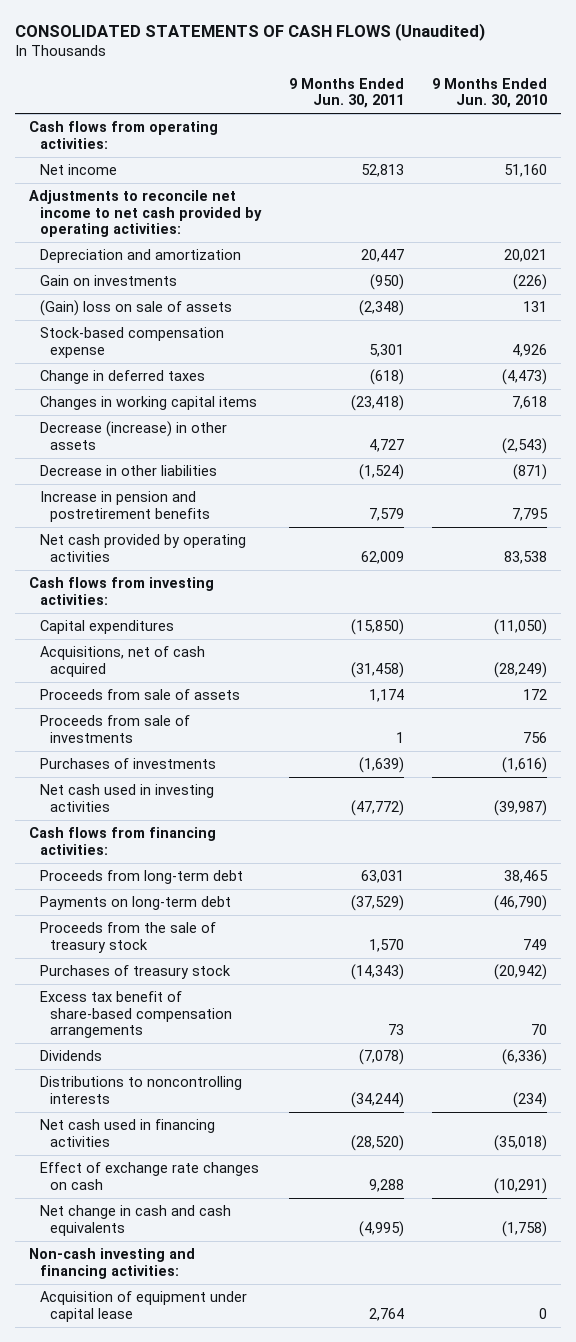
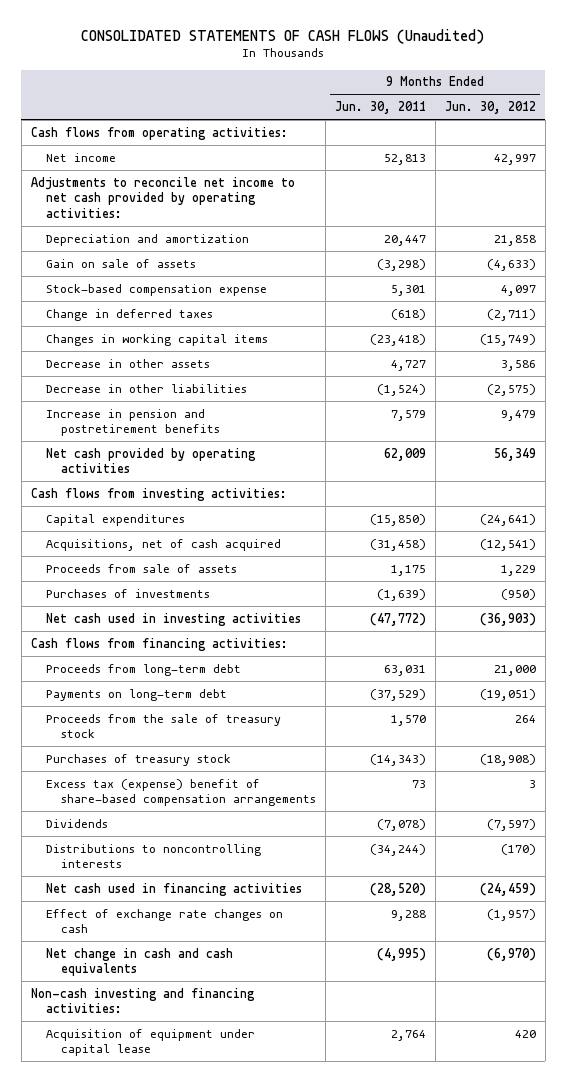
[432,77,548,109] 9 Months Ended Jun. 30, 2010 -> none
none -> [444,101,536,115] Jun. 30, 2012
[39,275,177,287] Gain on investments -> none
[39,300,232,317] (Gain) loss on sale of assets -> [45,258,196,268] Gain on sale of assets
[358,300,404,317] (2,348) -> [376,258,426,271] (3,298)
[39,421,227,450] Decrease (increase) in other assets -> [45,358,210,368] Decrease in other assets
[39,715,190,743] Proceeds from sale of investments -> none
[368,689,404,703] 1,174 -> [390,564,426,576] 1,175
[39,991,233,1039] Excess tax benefit of share-based compensation arrangements -> [45,778,316,807] Excess tax (expense) benefit of share-based compensation arrangements

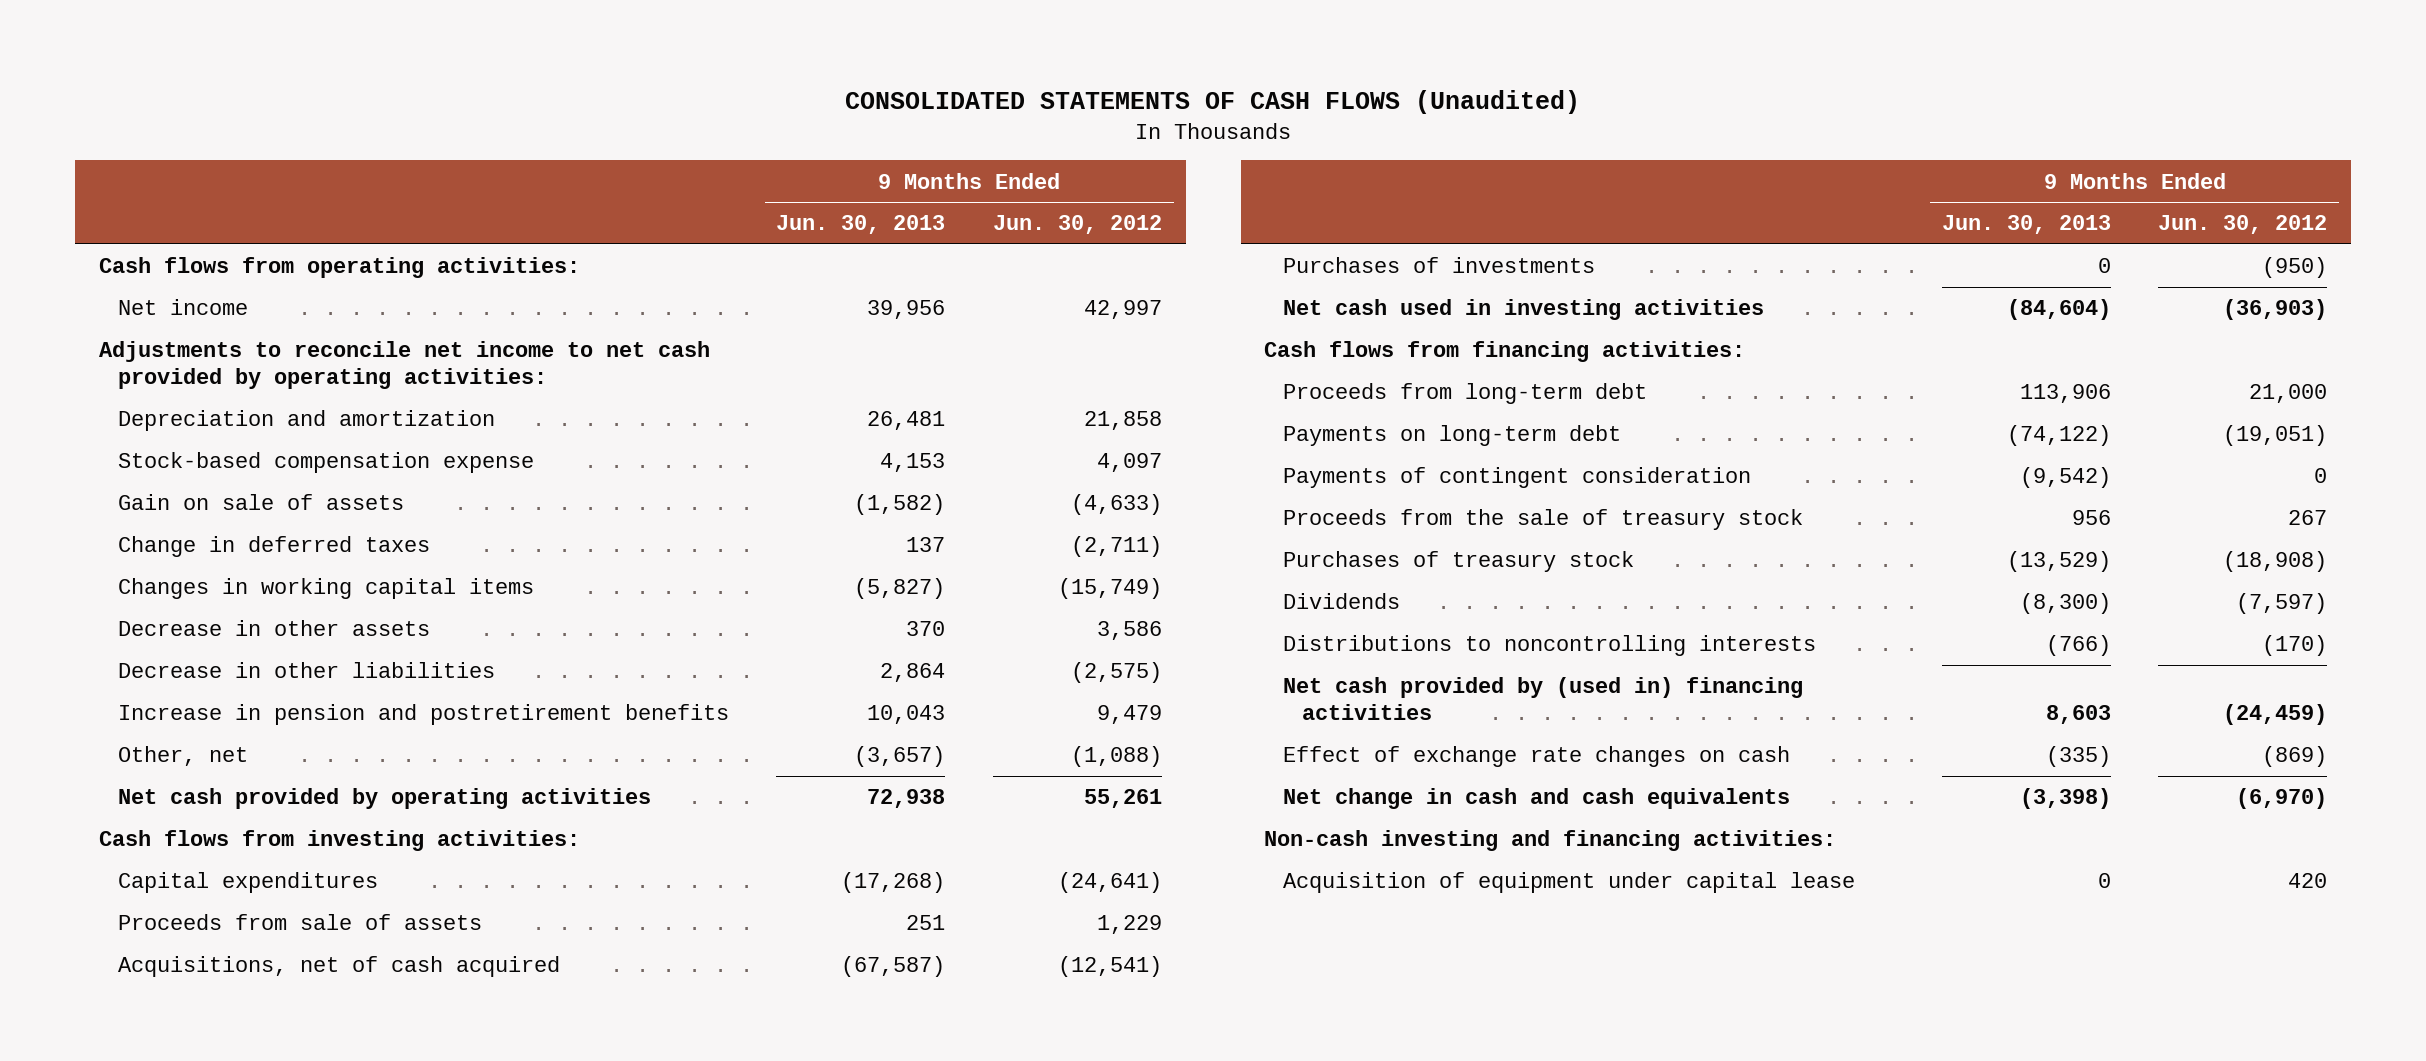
[334,101,426,115] Jun. 30, 2011 -> none
none -> [776,215,946,235] Jun. 30, 2013
[45,258,196,268] Gain on sale of assets -> [117,494,404,511] Gain on sale of assets
none -> [117,746,248,767] Other, net
[493,447,536,461] 56,349 -> [1084,789,1163,809] 55,261
[45,538,281,551] Acquisitions, net of cash acquired -> [117,956,560,978] Acquisitions, net of cash acquired
none -> [1283,467,1752,489] Payments of contingent consideration
[514,714,536,723] 264 -> [2288,510,2328,526] 267
[45,778,316,807] Excess tax (expense) benefit of share-based compensation arrangements -> none
[45,882,302,896] Net cash used in financing activities -> [1283,677,1804,721] Net cash provided by (used in) financing activities
[486,908,536,921] (1,957) -> [2262,746,2328,768] (869)

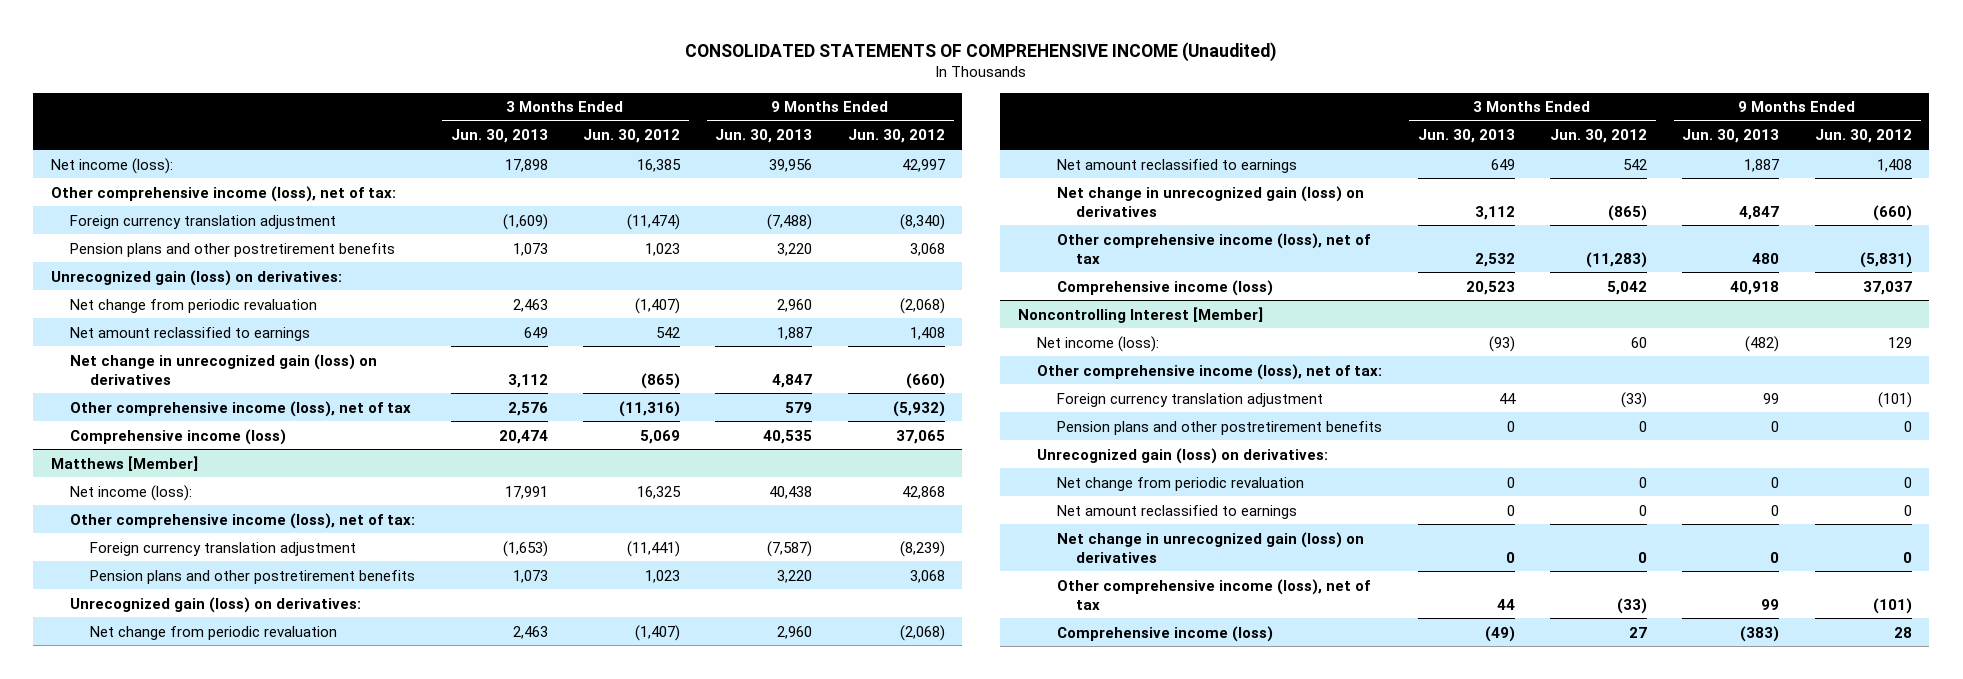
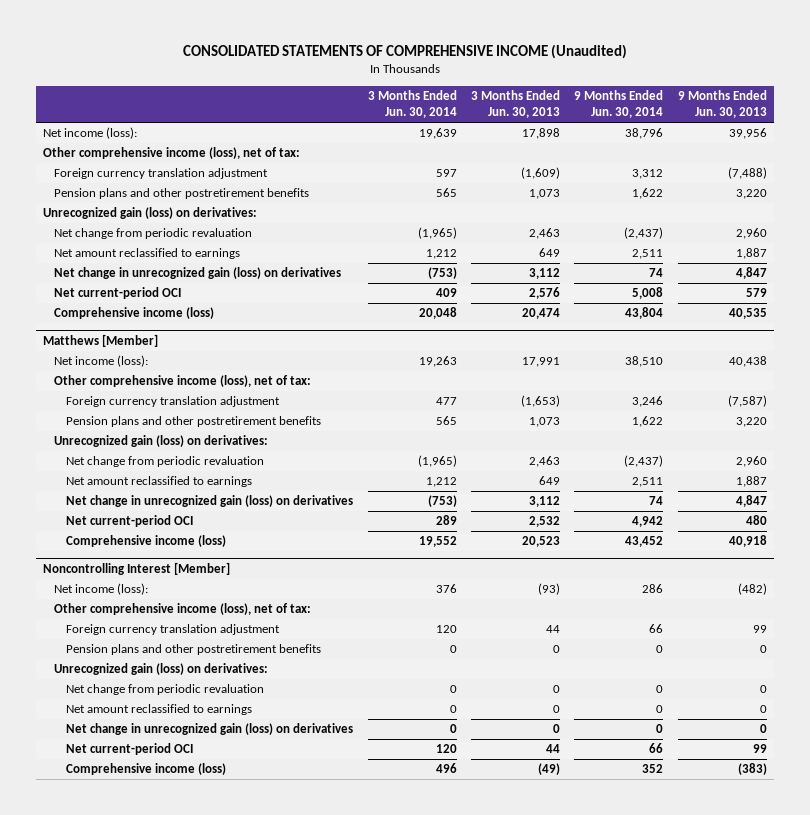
[583,129,681,144] Jun. 30, 2012 -> none
[847,129,945,144] Jun. 30, 2012 -> none
none -> [367,90,457,119] 3 Months Ended Jun. 30, 2014
none -> [574,90,664,119] 9 Months Ended Jun. 30, 2014
[70,400,412,417] Other comprehensive income (loss), net of tax -> [54,287,182,300] Net current-period OCI
[1056,232,1370,264] Other comprehensive income (loss), net of tax -> [66,515,194,528] Net current-period OCI
[1056,578,1370,610] Other comprehensive income (loss), net of tax -> [66,743,194,756] Net current-period OCI

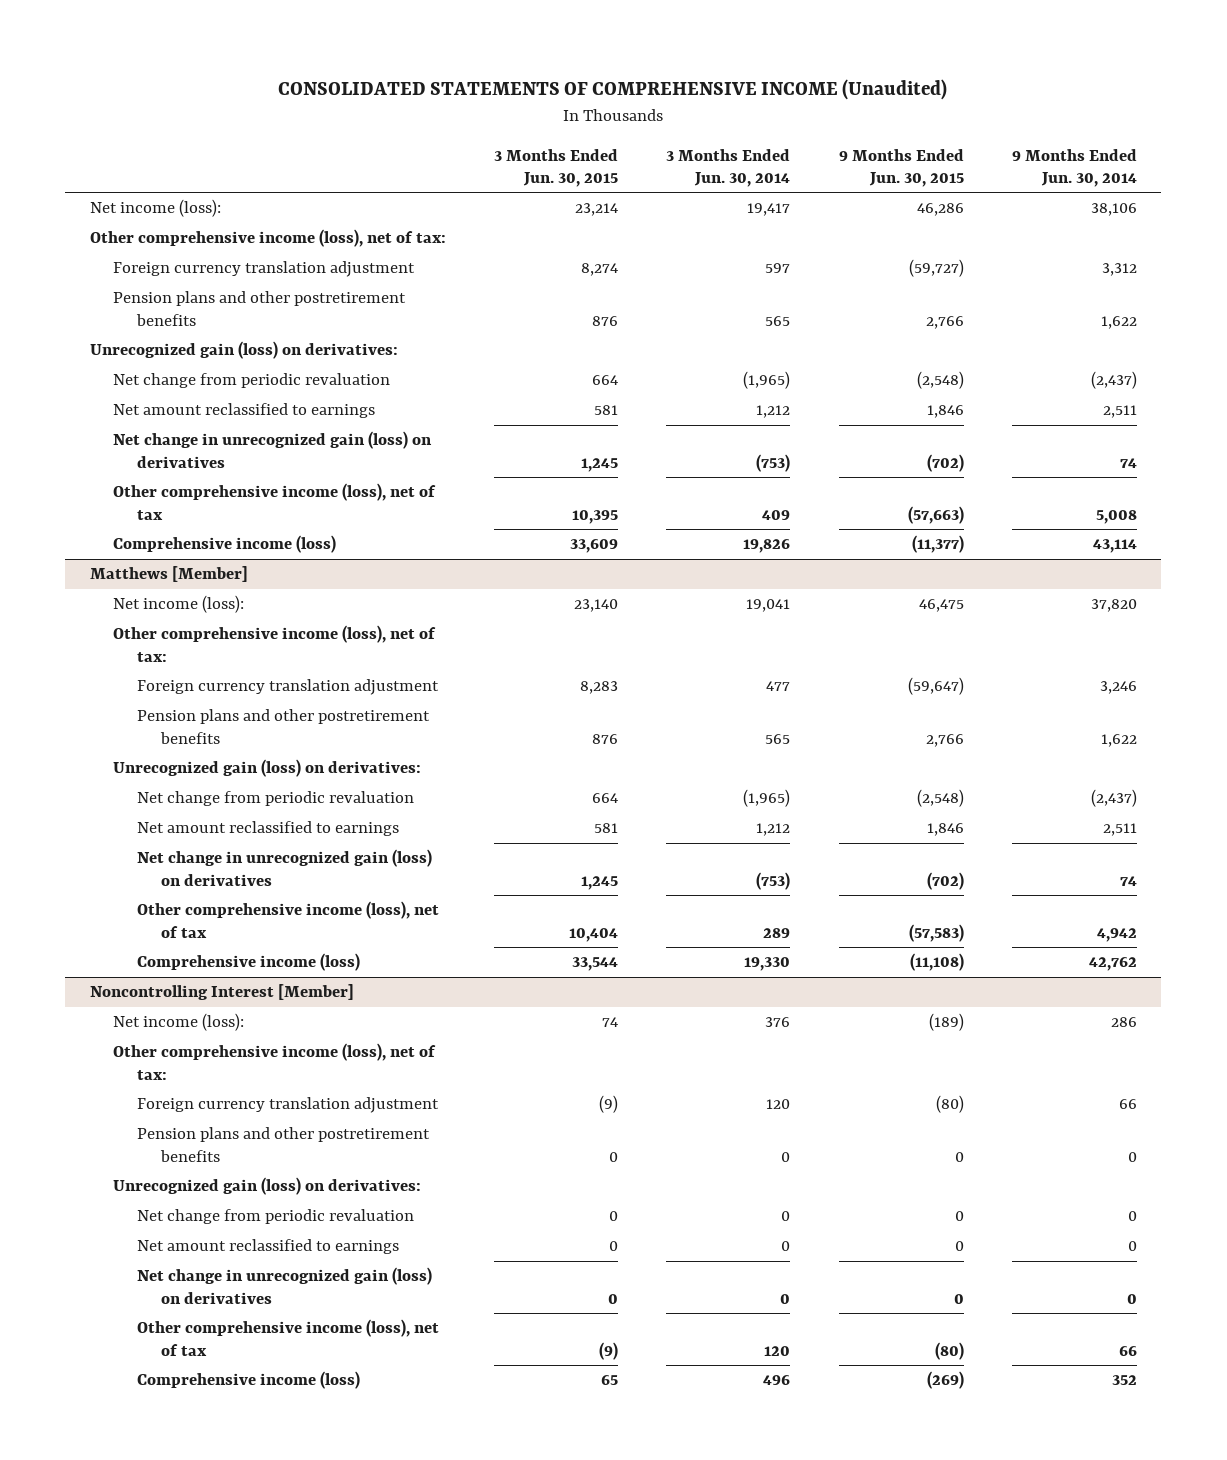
[470,90,560,119] 3 Months Ended Jun. 30, 2013 -> none
[677,90,767,119] 9 Months Ended Jun. 30, 2013 -> none
none -> [493,148,618,187] 3 Months Ended Jun. 30, 2015
none -> [838,148,964,187] 9 Months Ended Jun. 30, 2015
[418,128,457,140] 19,639 -> [747,203,791,217] 19,417
[625,128,664,140] 38,796 -> [1090,203,1137,217] 38,106
[54,287,182,300] Net current-period OCI -> [113,483,437,520] Other comprehensive income (loss), net of tax
[418,307,457,320] 20,048 -> [743,539,791,554] 19,826
[625,307,664,320] 43,804 -> [1092,539,1137,554] 43,114
[418,356,457,368] 19,263 -> [746,599,791,613] 19,041
[625,356,664,368] 38,510 -> [1090,599,1137,613] 37,820
[66,515,194,528] Net current-period OCI -> [137,901,440,938] Other comprehensive income (loss), net of tax
[418,536,457,548] 19,552 -> [744,957,791,972] 19,330
[625,536,664,548] 43,452 -> [1088,957,1137,972] 42,762
[66,743,194,756] Net current-period OCI -> [137,1319,440,1356] Other comprehensive income (loss), net of tax

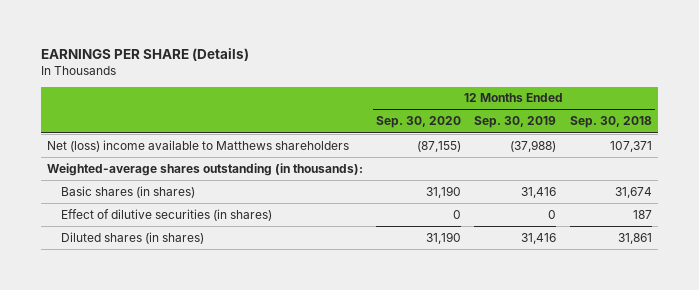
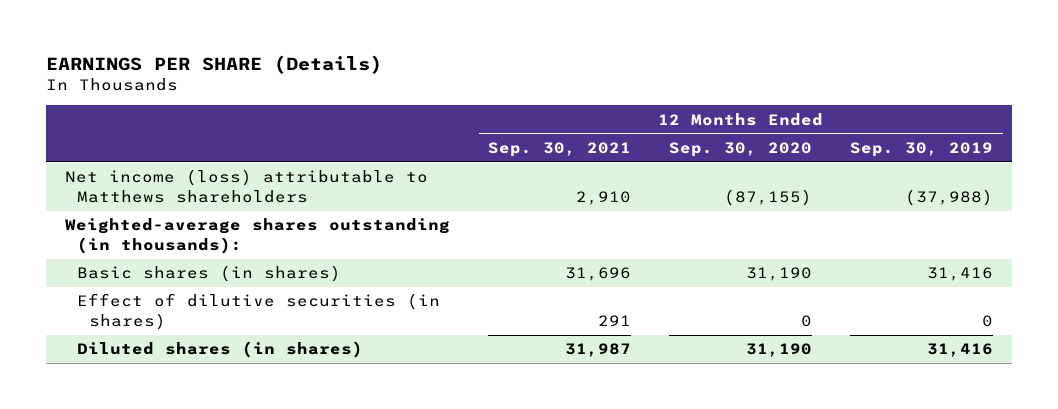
[569,116,652,129] Sep. 30, 2018 -> none
none -> [488,141,632,157] Sep. 30, 2021
[47,139,350,152] Net (loss) income available to Matthews shareholders -> [64,169,428,203] Net income (loss) attributable to Matthews shareholders

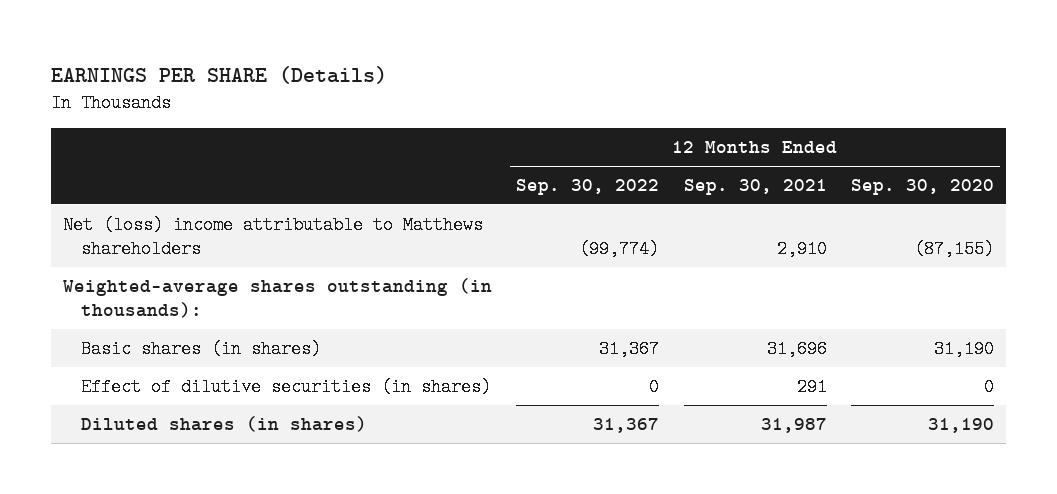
[850,141,994,157] Sep. 30, 2019 -> none
none -> [516,179,660,196] Sep. 30, 2022
[64,169,428,203] Net income (loss) attributable to Matthews shareholders -> [62,215,483,259] Net (loss) income attributable to Matthews shareholders

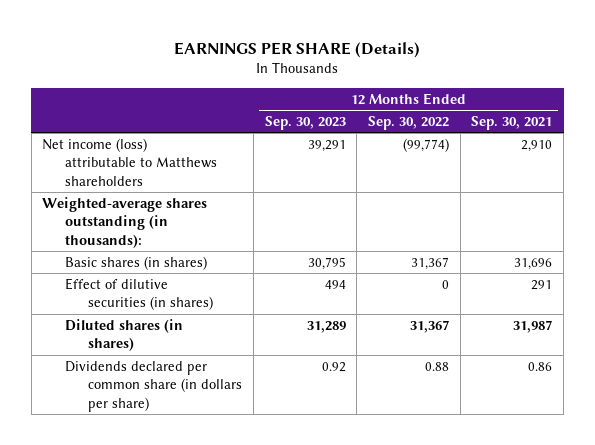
[850,179,994,196] Sep. 30, 2020 -> none
none -> [264,115,346,130] Sep. 30, 2023
[62,215,483,259] Net (loss) income attributable to Matthews shareholders -> [42,137,218,186] Net income (loss) attributable to Matthews shareholders
none -> [65,360,243,412] Dividends declared per common share (in dollars per share)

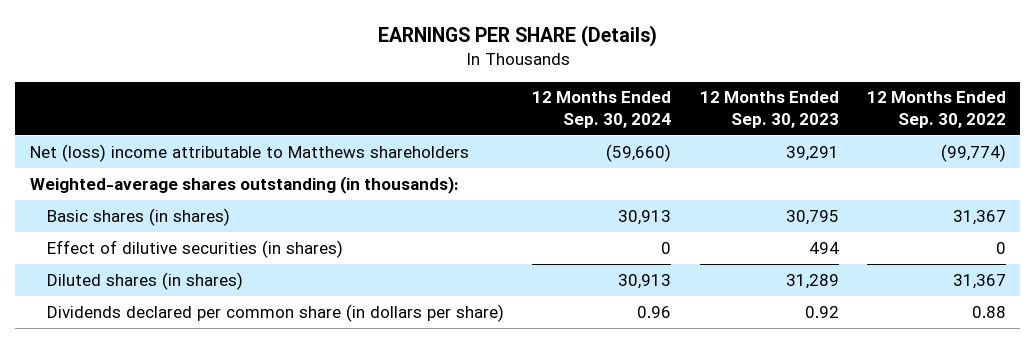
[471,115,553,130] Sep. 30, 2021 -> none
none -> [532,91,672,128] 12 Months Ended Sep. 30, 2024
[42,137,218,186] Net income (loss) attributable to Matthews shareholders -> [29,143,469,162] Net (loss) income attributable to Matthews shareholders

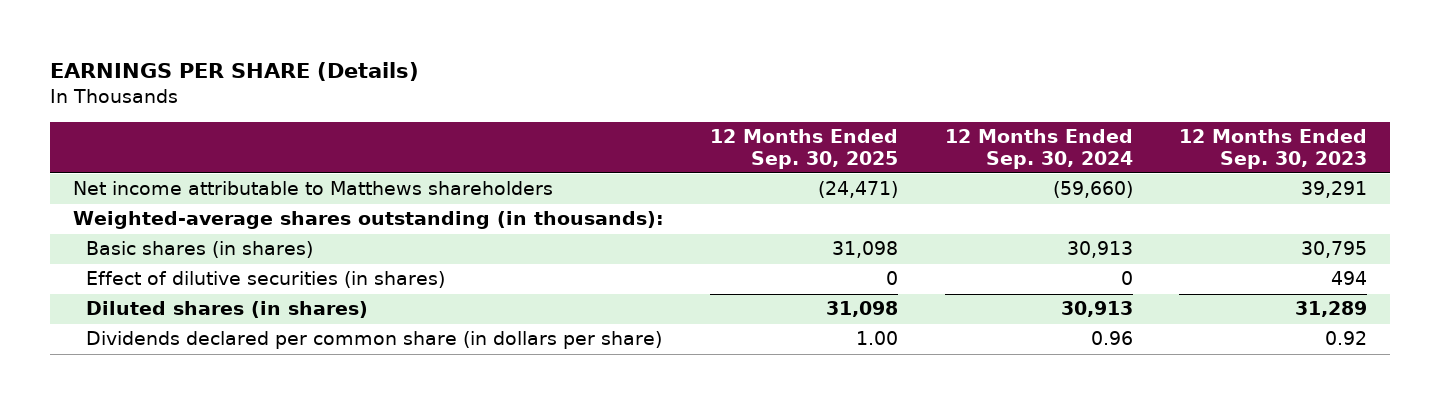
[866,91,1006,128] 12 Months Ended Sep. 30, 2022 -> none
none -> [710,129,899,169] 12 Months Ended Sep. 30, 2025
[29,143,469,162] Net (loss) income attributable to Matthews shareholders -> [73,181,554,196] Net income attributable to Matthews shareholders

